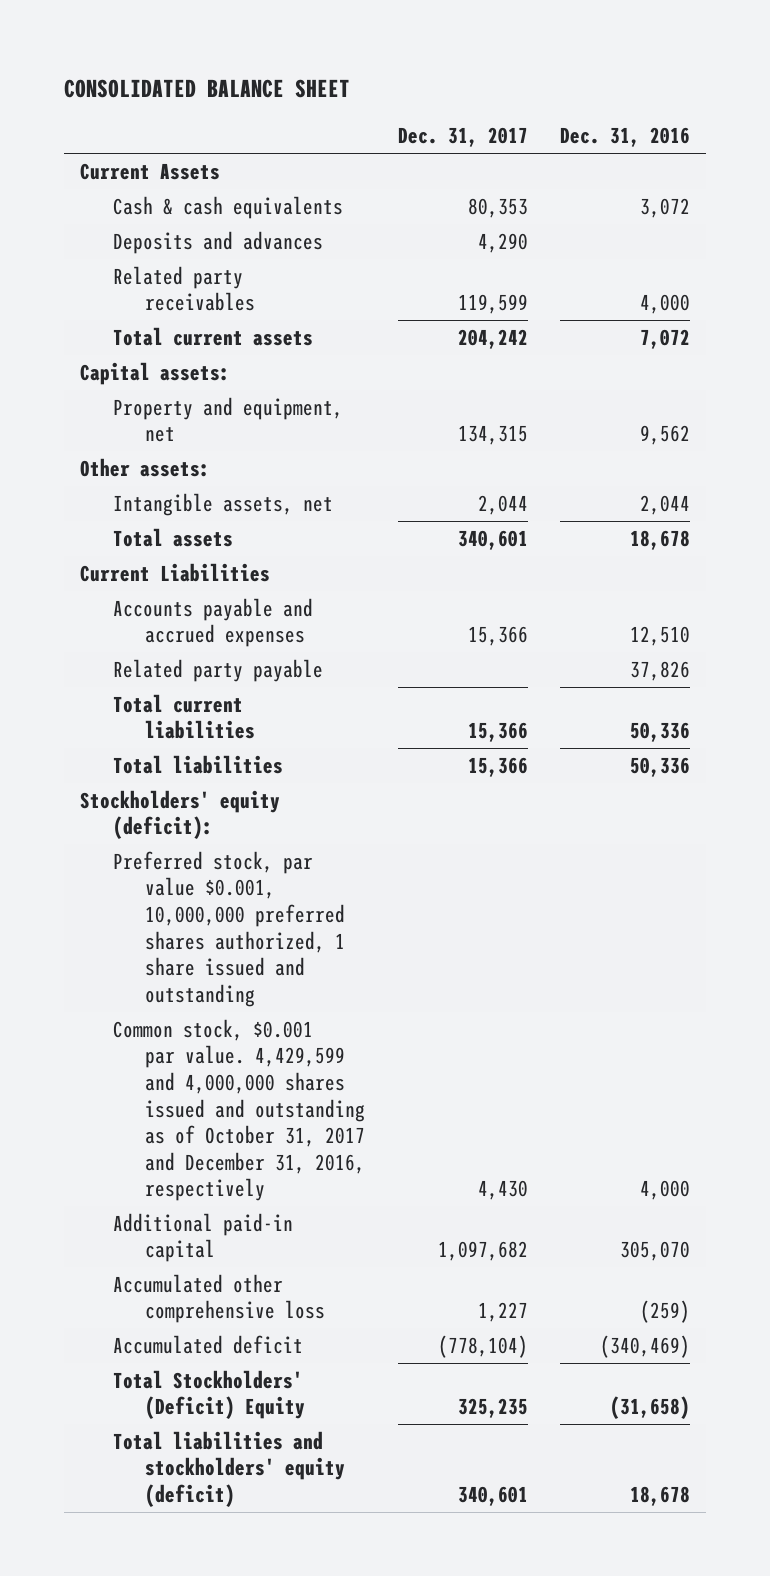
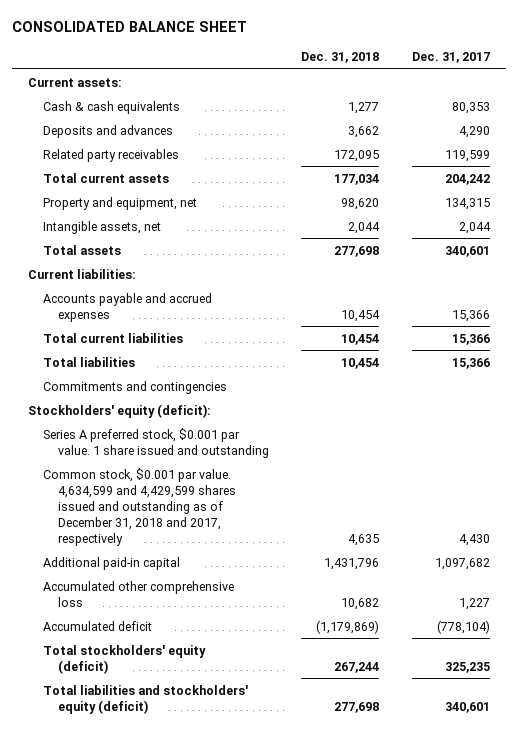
[559,127,690,148] Dec. 31, 2016 -> none
none -> [301,52,380,64] Dec. 31, 2018
[79,162,220,180] Current Assets -> [28,77,123,87] Current assets:
[79,361,230,385] Capital assets: -> none
[79,457,210,477] Other assets: -> none
[79,562,270,582] Current Liabilities -> [28,268,137,279] Current liabilities:
[112,658,323,682] Related party payable -> none
none -> [43,380,228,394] Commitments and contingencies
[112,850,346,1007] Preferred stock, par value $0.001, 10,000,000 preferred shares authorized, 1 share issued and outstanding -> [43,427,270,458] Series A preferred stock, $0.001 par value. 1 share issued and outstanding
[112,1018,366,1202] Common stock, $0.001 par value. 4,429,599 and 4,000,000 shares issued and outstanding as of October 31, 2017 and December 31, 2016, respectively -> [43,467,237,546] Common stock, $0.001 par value. 4,634,599 and 4,429,599 shares issued and outstanding as of December 31, 2018 and 2017, respectively
[112,1369,306,1420] Total Stockholders' (Deficit) Equity -> [43,644,207,674] Total stockholders' equity (deficit)

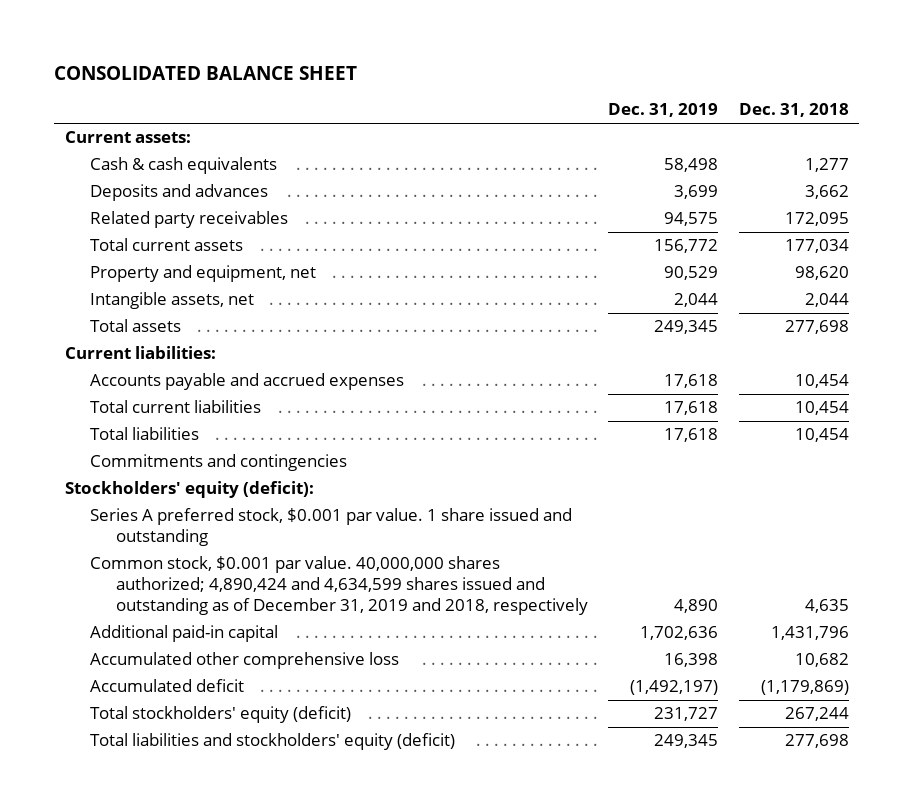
[411,52,490,64] Dec. 31, 2017 -> none
none -> [608,103,719,118] Dec. 31, 2019
[43,467,237,546] Common stock, $0.001 par value. 4,634,599 and 4,429,599 shares issued and outstanding as of December 31, 2018 and 2017, respectively -> [90,556,588,615] Common stock, $0.001 par value. 40,000,000 shares authorized; 4,890,424 and 4,634,599 shares issued and outstanding as of December 31, 2019 and 2018, respectively

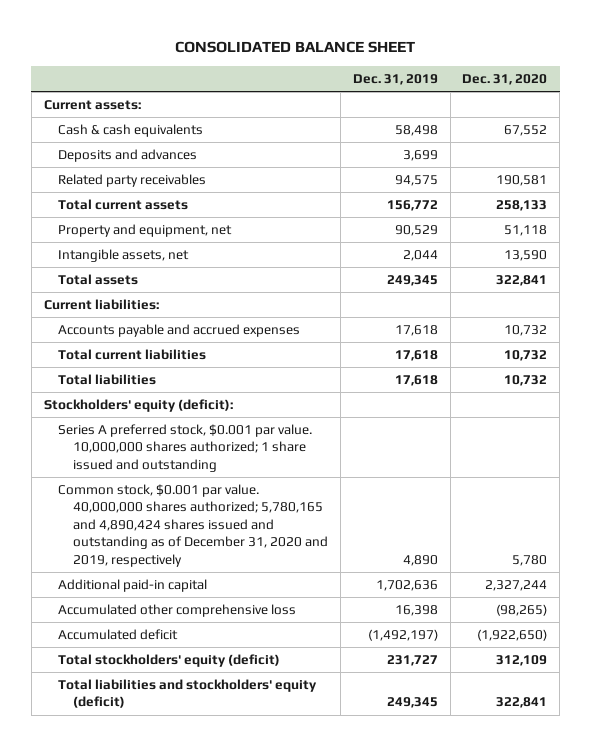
[738,103,849,118] Dec. 31, 2018 -> none
none -> [462,74,548,86] Dec. 31, 2020
[90,454,348,472] Commitments and contingencies -> none
[90,508,573,547] Series A preferred stock, $0.001 par value. 1 share issued and outstanding -> [58,424,313,472] Series A preferred stock, $0.001 par value. 10,000,000 shares authorized; 1 share issued and outstanding
[90,556,588,615] Common stock, $0.001 par value. 40,000,000 shares authorized; 4,890,424 and 4,634,599 shares issued and outstanding as of December 31, 2019 and 2018, respectively -> [58,484,328,567] Common stock, $0.001 par value. 40,000,000 shares authorized; 5,780,165 and 4,890,424 shares issued and outstanding as of December 31, 2020 and 2019, respectively

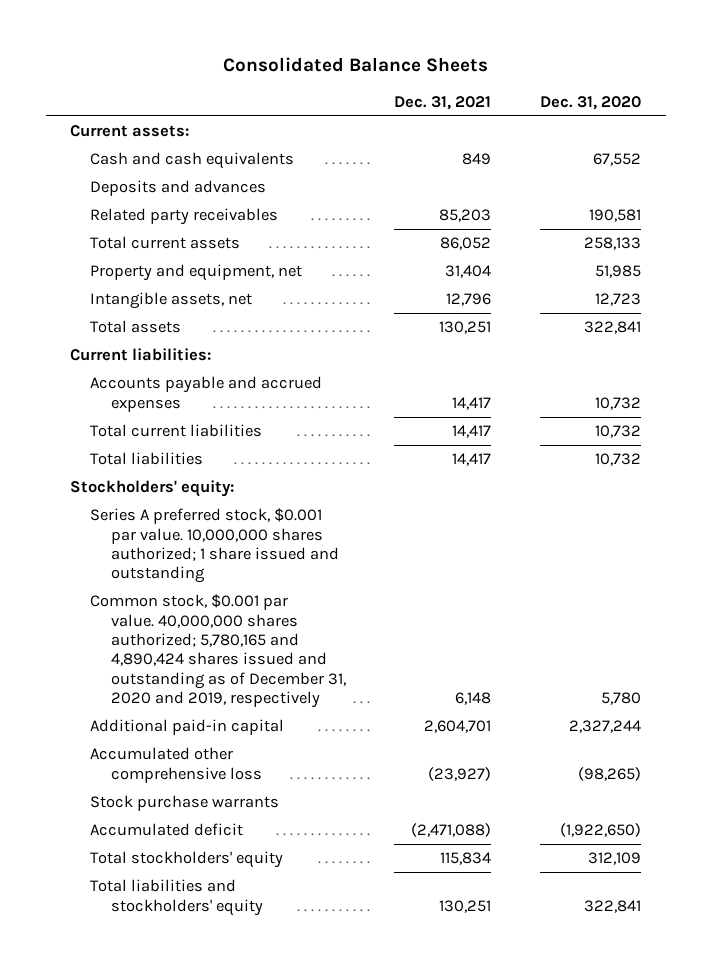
[175,41,416,54] CONSOLIDATED BALANCE SHEET -> [222,57,488,73] Consolidated Balance Sheets
[352,74,438,86] Dec. 31, 2019 -> none
none -> [394,96,492,111] Dec. 31, 2021
[58,124,204,138] Cash & cash equivalents -> [90,152,295,170] Cash and cash equivalents
[504,225,548,237] 51,118 -> [595,265,642,279] 51,985
[504,250,548,262] 13,590 -> [595,293,642,307] 12,723
[43,399,233,413] Stockholders' equity (deficit): -> [69,480,234,498] Stockholders' equity:
none -> [90,795,280,812] Stock purchase warrants
[58,654,281,668] Total stockholders' equity (deficit) -> [90,851,284,869] Total stockholders' equity
[58,679,318,709] Total liabilities and stockholders' equity (deficit) -> [90,879,263,916] Total liabilities and stockholders' equity

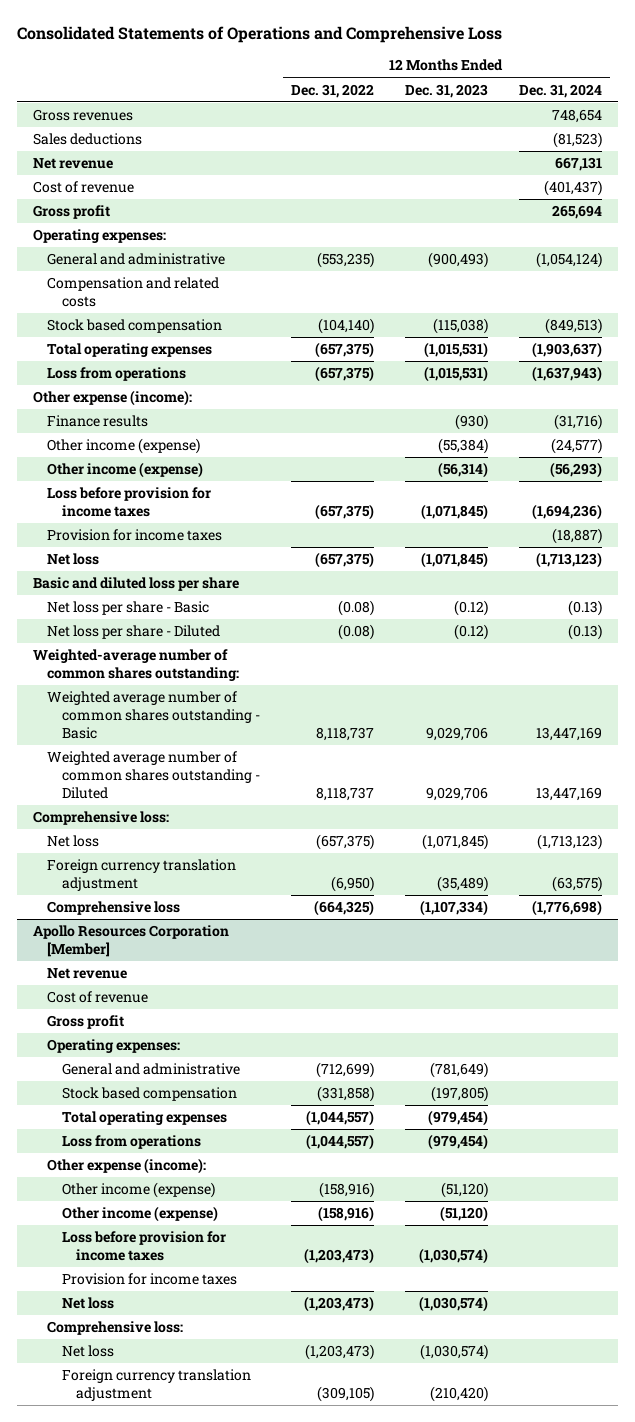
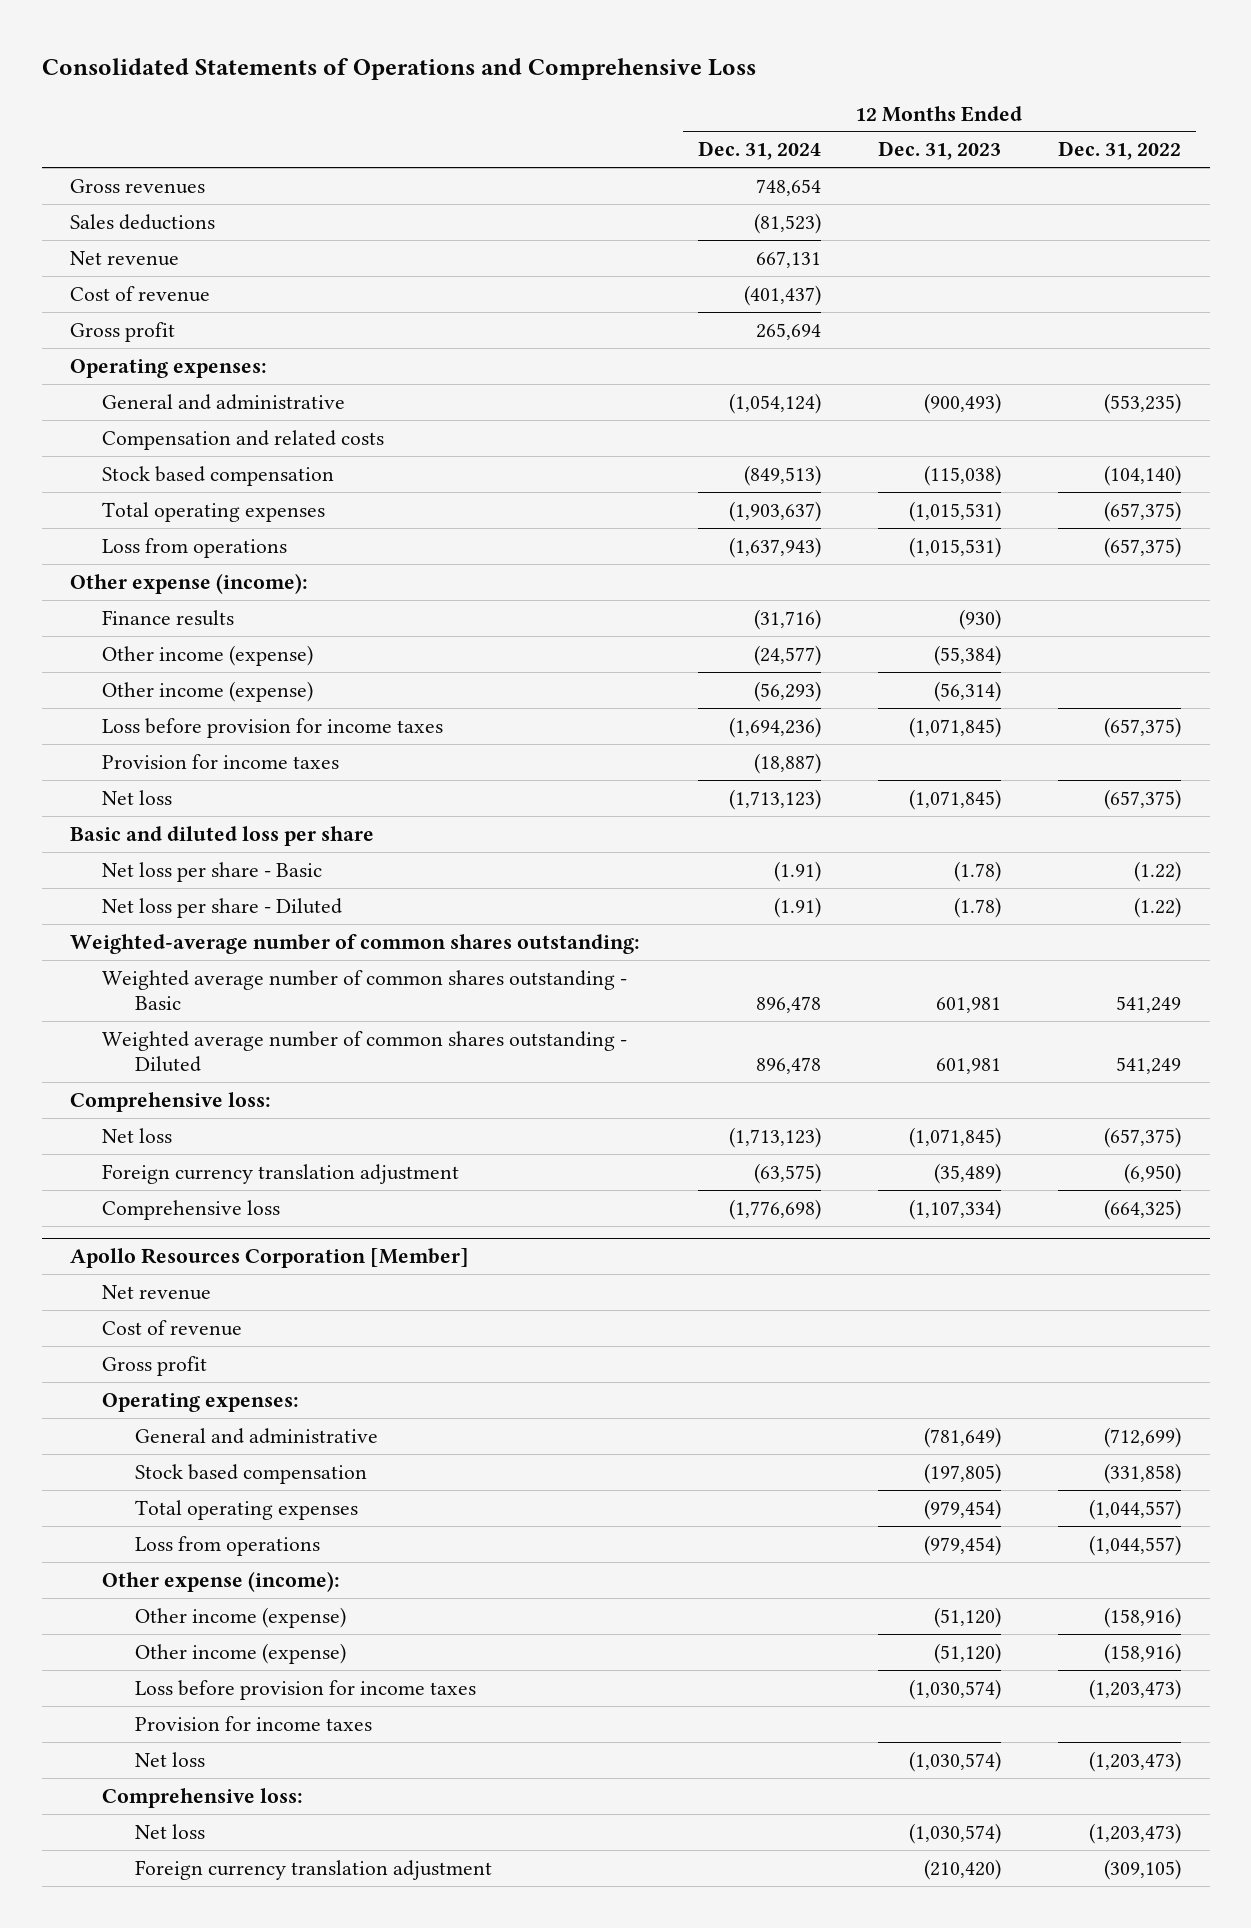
[337,600,374,617] (0.08) -> [1134,860,1182,882] (1.22)
[453,600,488,617] (0.12) -> [953,860,1001,882] (1.78)
[567,600,602,617] (0.13) -> [773,860,821,882] (1.91)
[337,624,374,641] (0.08) -> [1134,896,1182,918] (1.22)
[453,624,488,641] (0.12) -> [953,896,1001,918] (1.78)
[567,624,602,641] (0.13) -> [773,896,821,918] (1.91)
[315,727,374,742] 8,118,737 -> [1116,995,1182,1013] 541,249
[425,727,488,742] 9,029,706 -> [935,996,1001,1013] 601,981
[535,727,602,742] 13,447,169 -> [755,995,821,1013] 896,478
[315,787,374,802] 8,118,737 -> [1116,1056,1182,1074] 541,249
[425,787,488,802] 9,029,706 -> [935,1057,1001,1074] 601,981
[535,787,602,802] 13,447,169 -> [755,1056,821,1074] 896,478

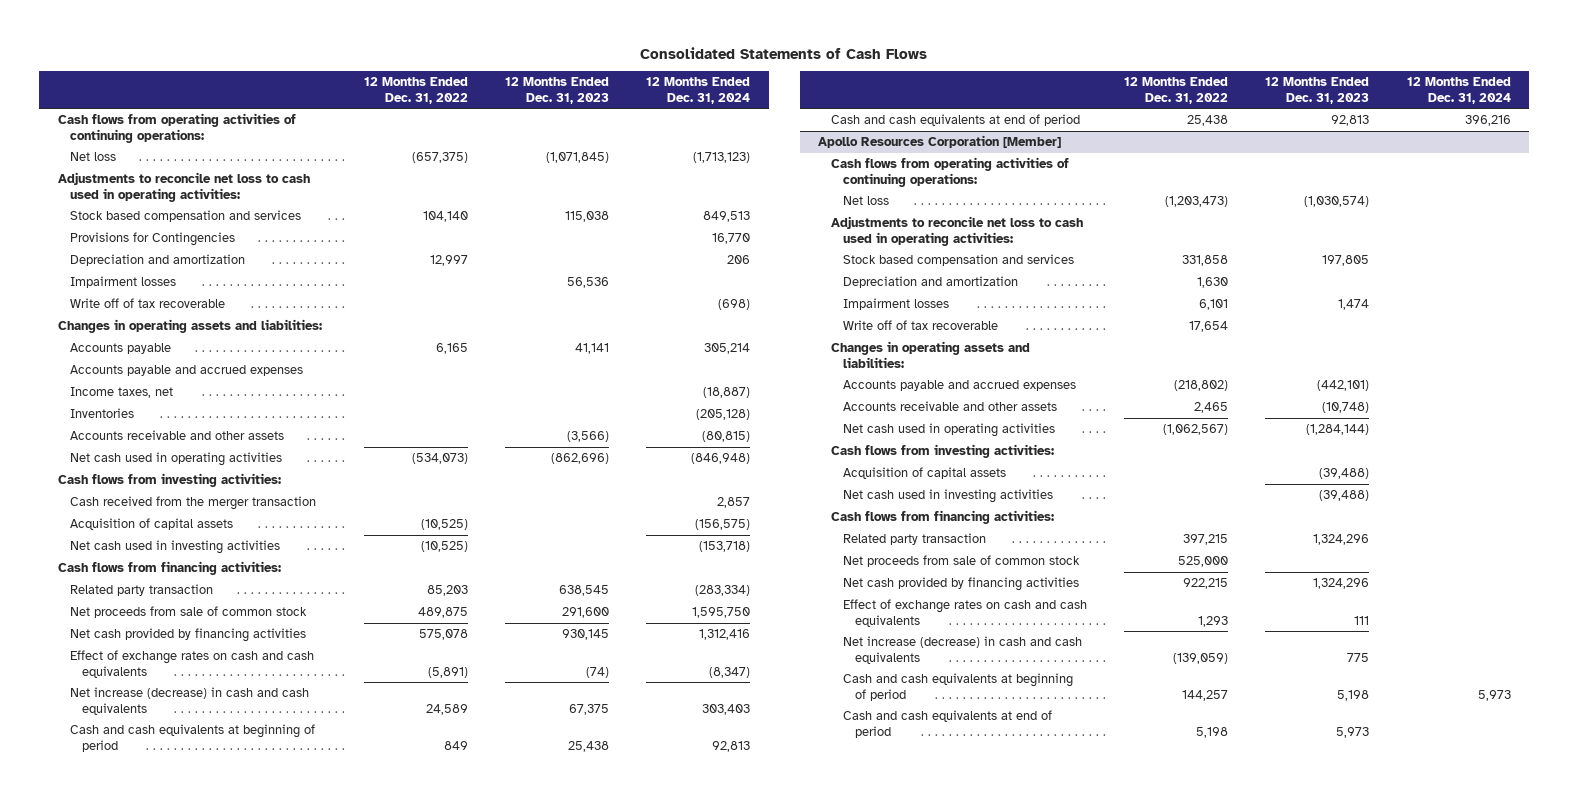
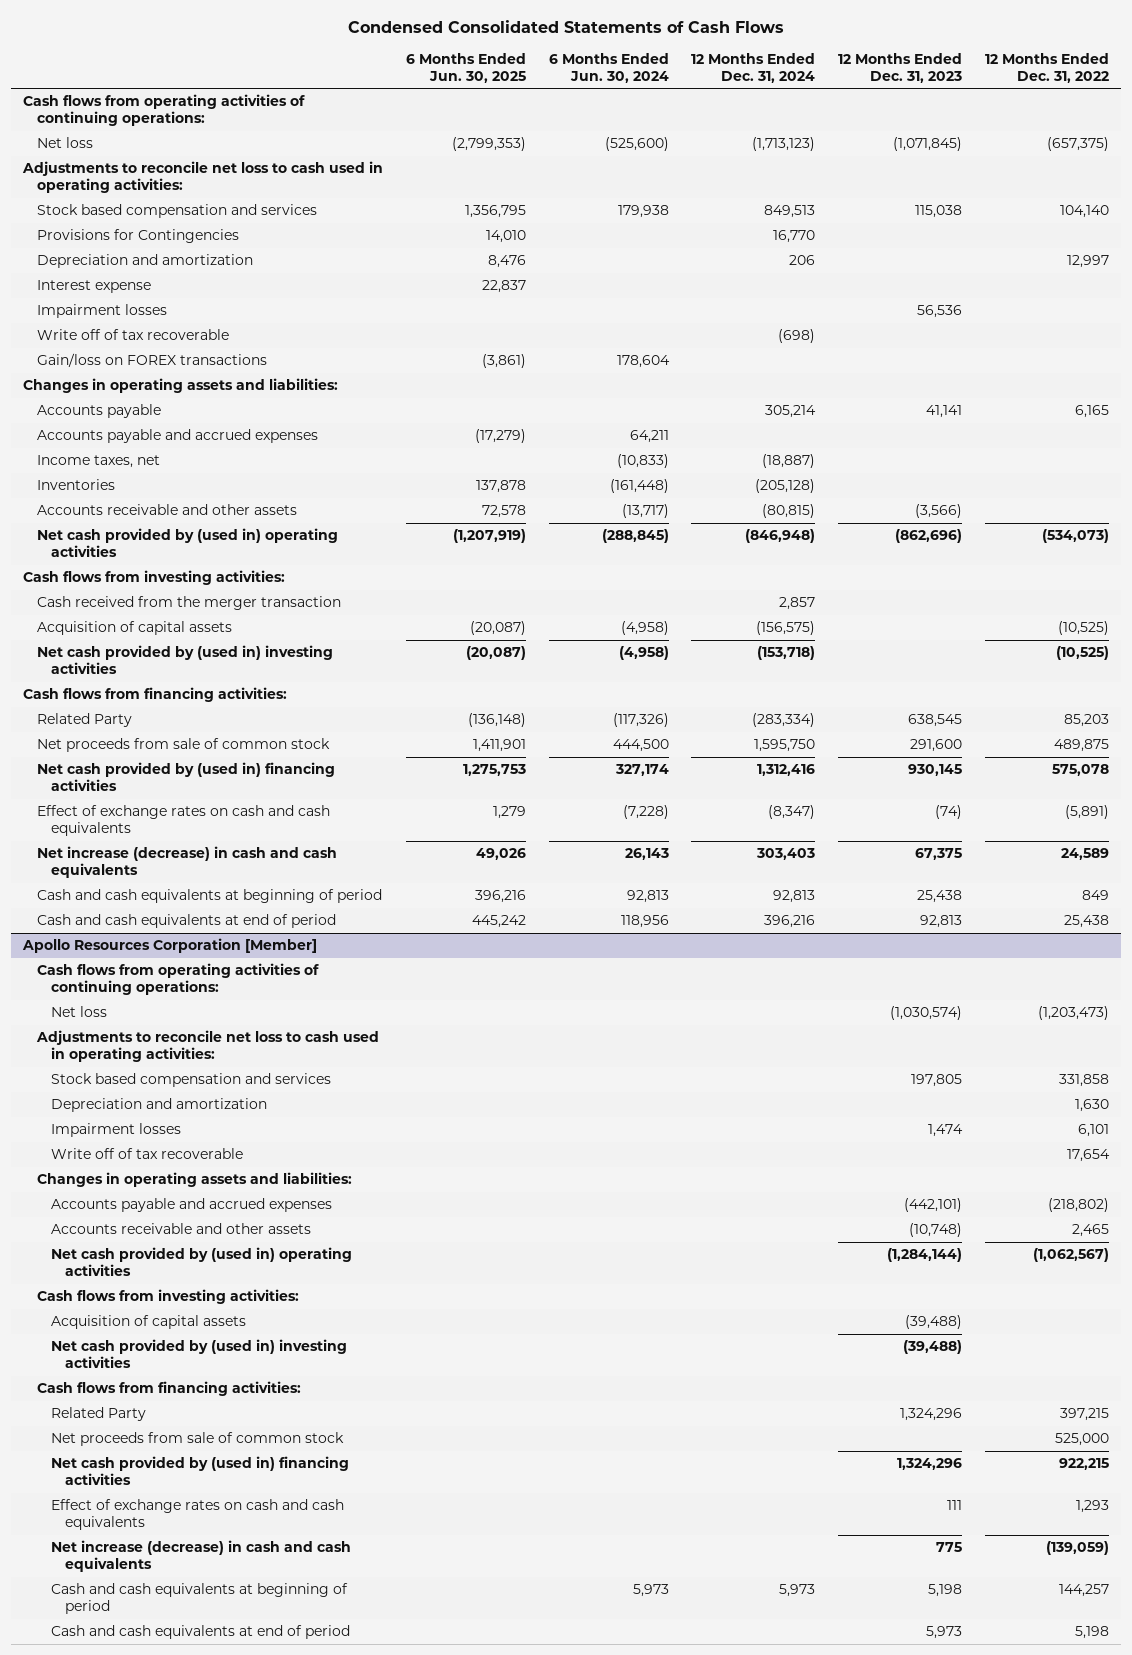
[640,46,928,59] Consolidated Statements of Cash Flows -> [347,19,784,33] Condensed Consolidated Statements of Cash Flows
none -> [405,52,526,83] 6 Months Ended Jun. 30, 2025
none -> [548,52,669,83] 6 Months Ended Jun. 30, 2024
none -> [36,280,151,294] Interest expense
none -> [36,353,267,368] Gain/loss on FOREX transactions
[70,452,283,467] Net cash used in operating activities -> [36,528,338,558] Net cash provided by (used in) operating activities
[70,540,281,555] Net cash used in investing activities -> [36,645,333,675] Net cash provided by (used in) investing activities
[70,584,214,597] Related party transaction -> [36,713,132,728] Related Party
[70,628,307,643] Net cash provided by financing activities -> [36,762,335,792] Net cash provided by (used in) financing activities
[842,423,1055,438] Net cash used in operating activities -> [51,1247,353,1277] Net cash provided by (used in) operating activities
[842,489,1053,504] Net cash used in investing activities -> [51,1339,348,1369] Net cash provided by (used in) investing activities
[842,533,986,546] Related party transaction -> [51,1407,147,1422] Related Party
[842,577,1079,592] Net cash provided by financing activities -> [51,1456,350,1486] Net cash provided by (used in) financing activities

